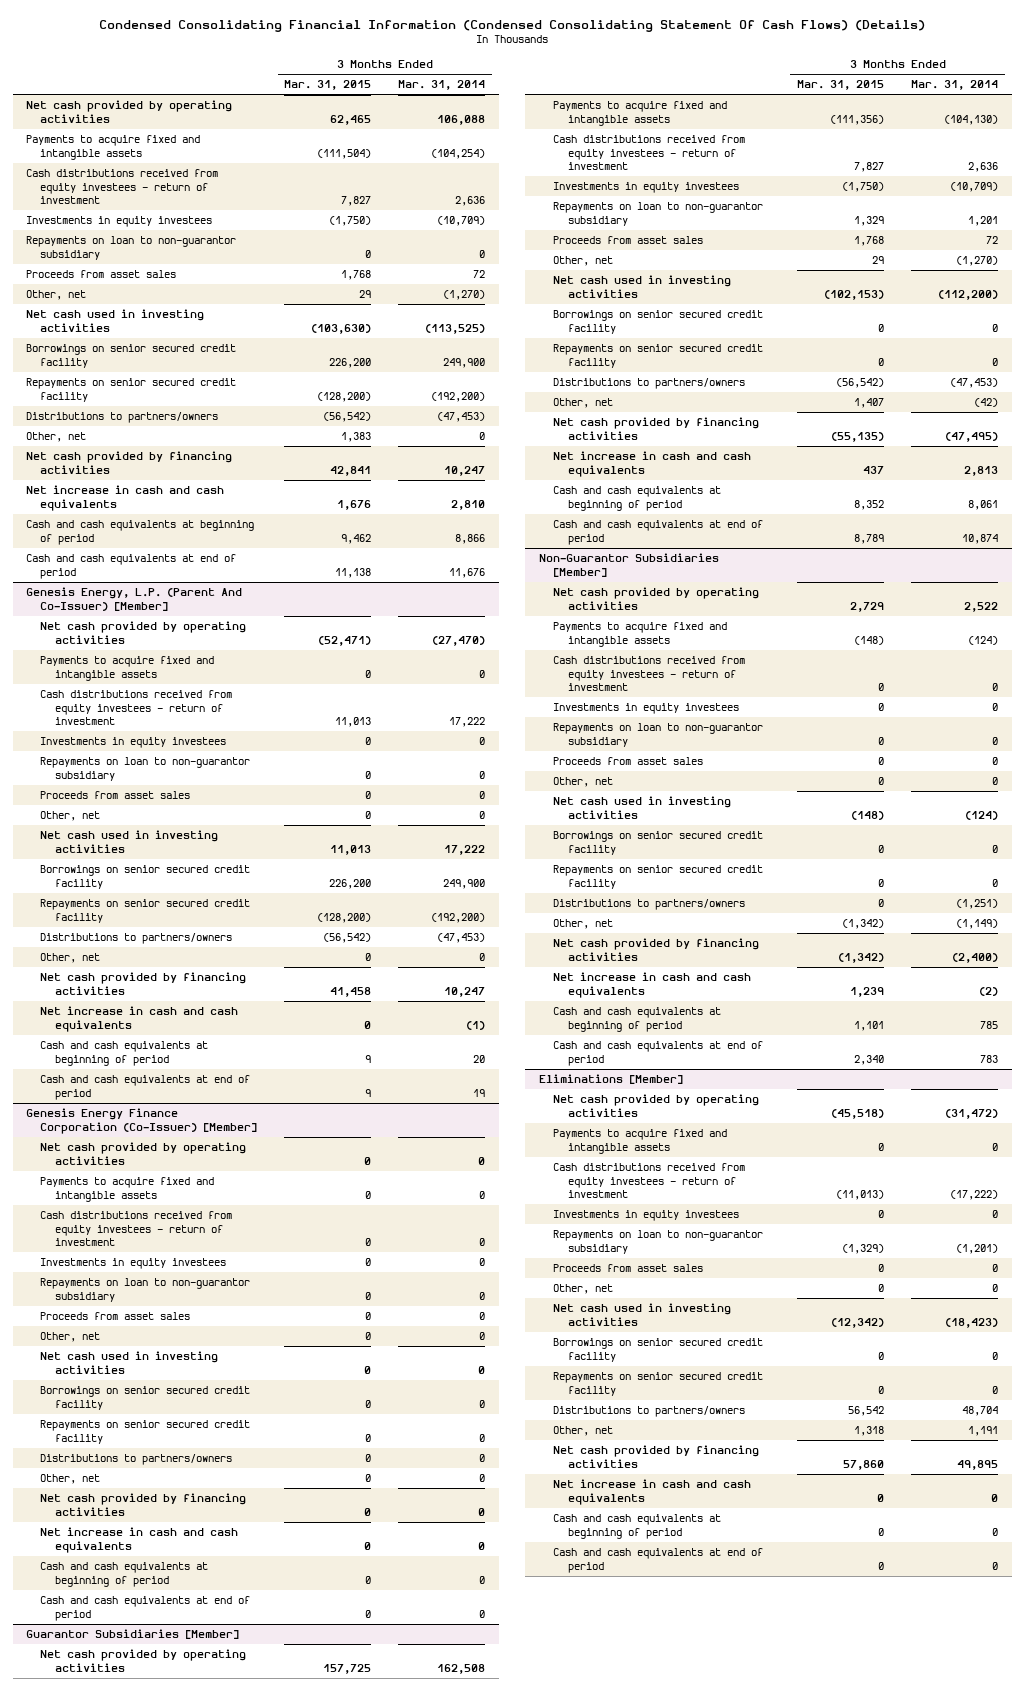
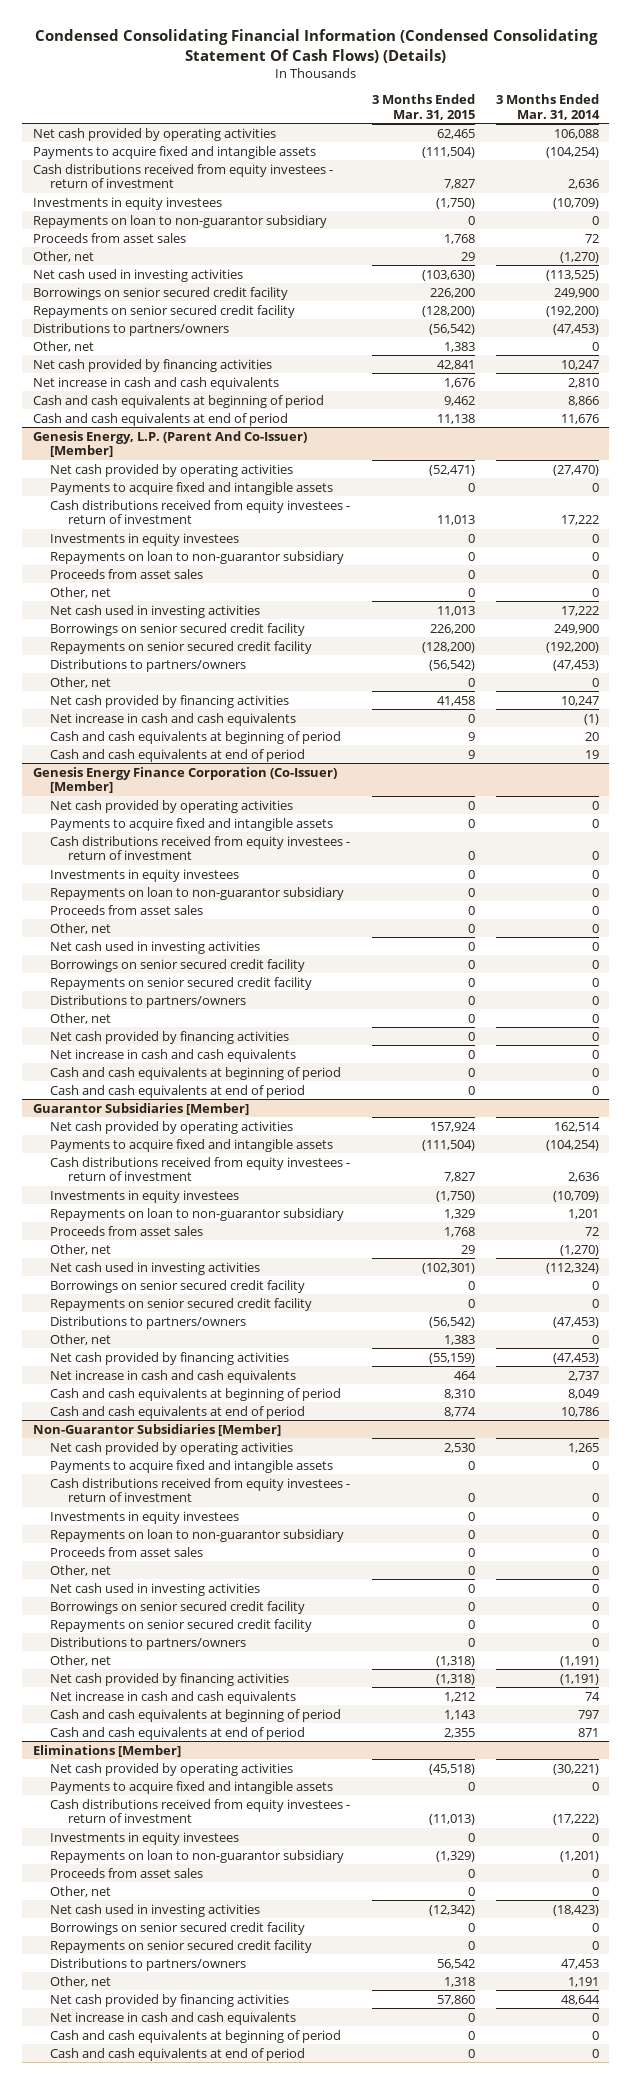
[323,1663,372,1674] 157,725 -> [429,1121,476,1132] 157,924
[437,1663,486,1674] 162,508 -> [553,1121,600,1132] 162,514
[830,114,885,125] (111,356) -> [421,1139,475,1151] (111,504)
[944,114,999,125] (104,130) -> [545,1139,599,1151] (104,254)
[824,289,885,300] (102,153) -> [421,1262,475,1274] (102,301)
[938,289,999,300] (112,200) -> [545,1262,599,1274] (112,324)
[854,398,885,409] 1,407 -> [443,1334,475,1345] 1,383
[974,398,999,408] (42) -> [591,1334,599,1344] 0
[831,431,885,442] (55,135) -> [428,1352,475,1364] (55,159)
[945,431,999,442] (47,495) -> [552,1352,599,1364] (47,453)
[863,465,885,474] 437 -> [453,1370,476,1380] 464
[964,465,999,476] 2,813 -> [567,1370,599,1381] 2,737
[854,499,885,510] 8,352 -> [443,1388,475,1399] 8,310
[968,499,999,510] 8,061 -> [567,1388,599,1399] 8,049
[854,533,885,544] 8,789 -> [443,1406,476,1417] 8,774
[962,533,999,544] 10,874 -> [560,1406,599,1417] 10,786
[850,601,885,612] 2,729 -> [443,1442,475,1453] 2,530
[964,601,999,612] 2,522 -> [567,1442,599,1453] 1,265
[854,635,885,645] (148) -> [467,1460,475,1470] 0
[968,635,999,645] (124) -> [591,1460,599,1470] 0
[851,810,885,820] (148) -> [467,1583,475,1593] 0
[965,810,999,820] (124) -> [591,1583,599,1593] 0
[956,899,999,910] (1,251) -> [591,1637,599,1647] 0
[842,919,885,930] (1,342) -> [435,1655,475,1667] (1,318)
[956,919,999,930] (1,149) -> [559,1655,599,1667] (1,191)
[838,952,885,963] (1,342) -> [435,1673,475,1685] (1,318)
[952,952,999,963] (2,400) -> [559,1673,599,1685] (1,191)
[850,986,885,997] 1,239 -> [443,1691,475,1702] 1,212
[979,986,999,996] (2) -> [584,1691,600,1701] 74
[854,1020,885,1031] 1,101 -> [443,1709,475,1720] 1,143
[980,1020,999,1029] 785 -> [577,1709,599,1719] 797
[854,1054,885,1065] 2,340 -> [443,1727,475,1738] 2,355
[980,1054,999,1063] 783 -> [577,1727,599,1737] 871
[945,1108,999,1119] (31,472) -> [552,1763,599,1775] (30,221)
[962,1406,999,1417] 48,704 -> [560,1958,599,1969] 47,453
[957,1459,999,1470] 49,895 -> [560,1994,600,2005] 48,644

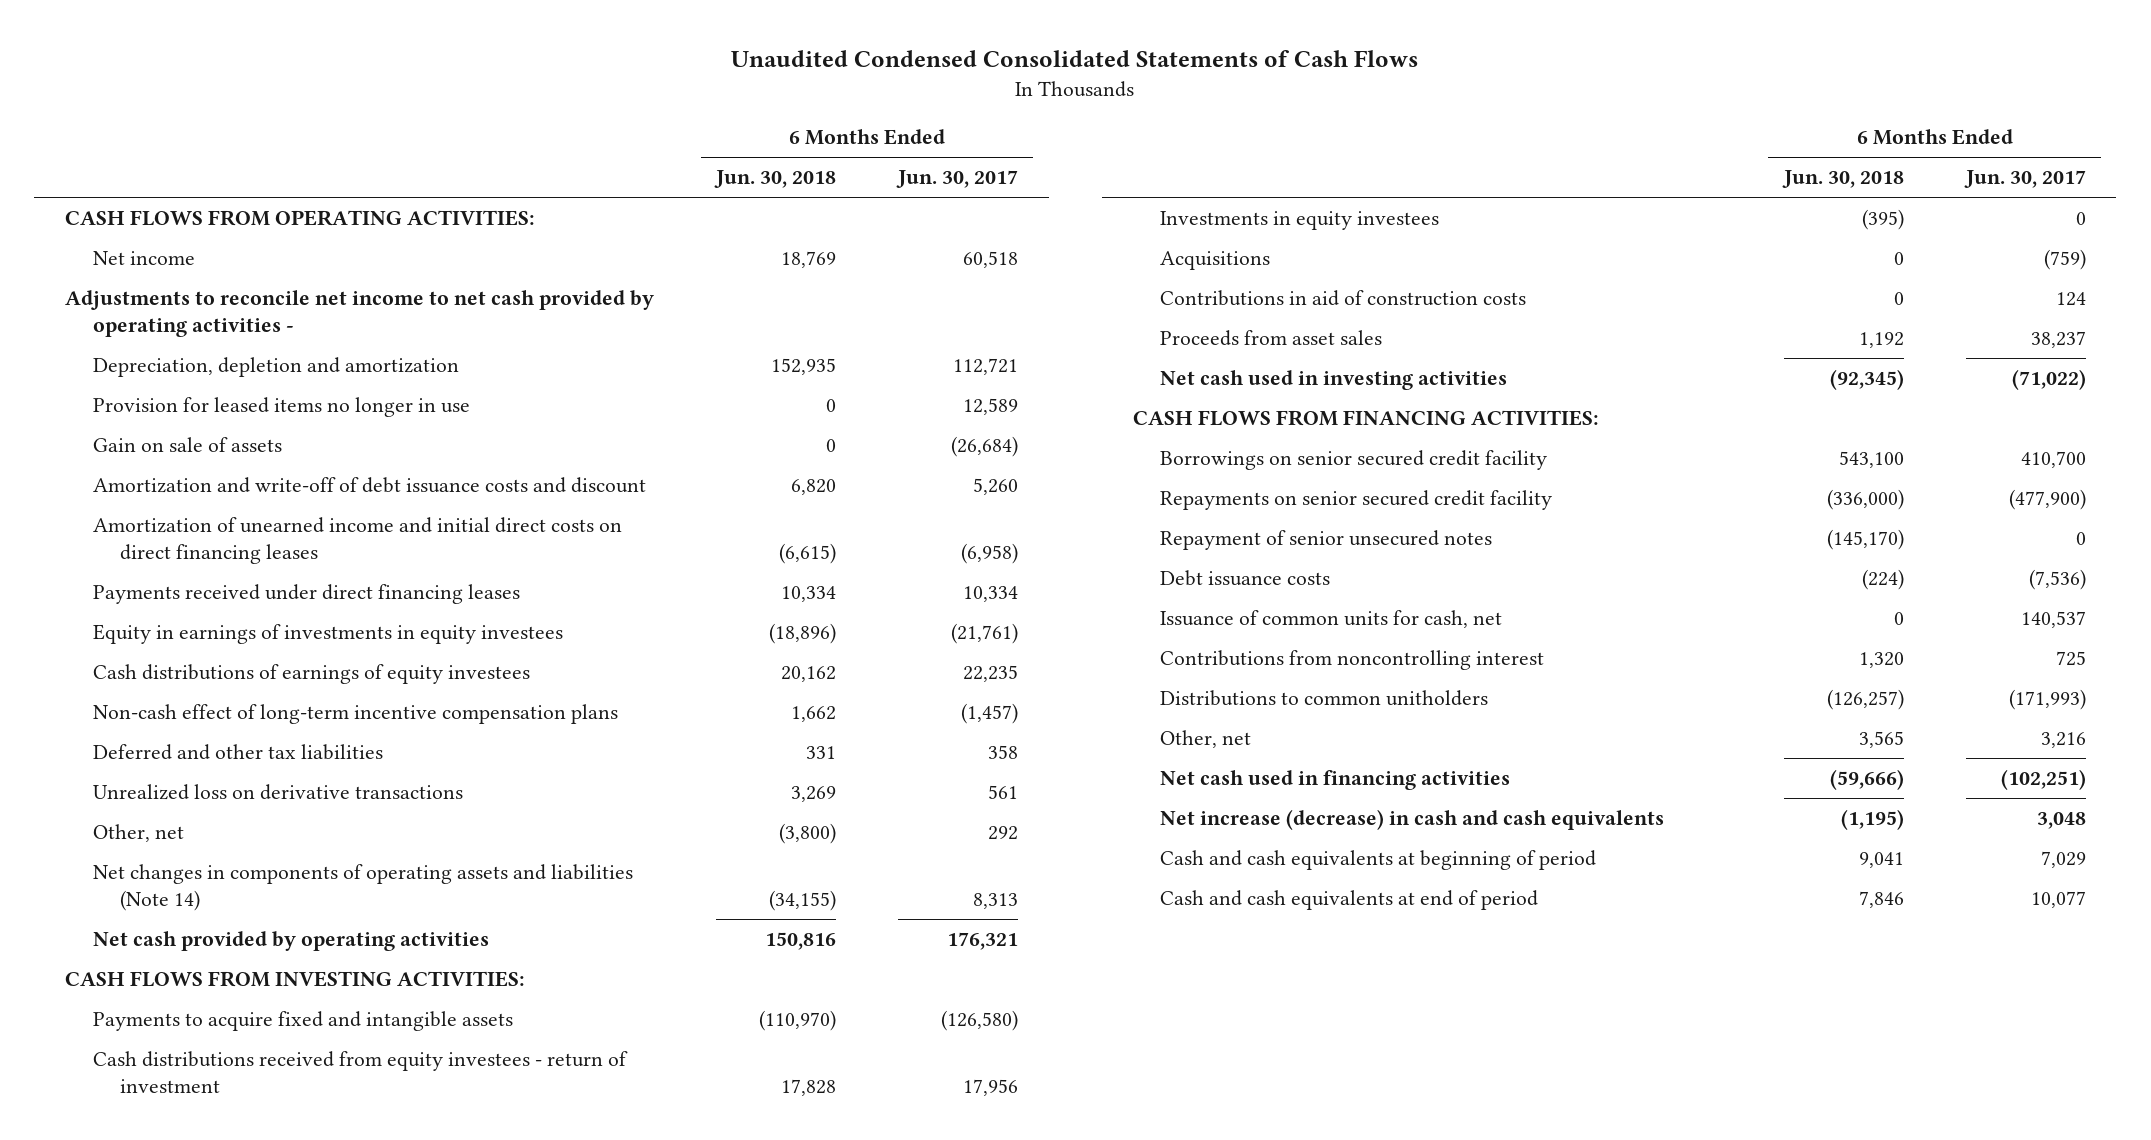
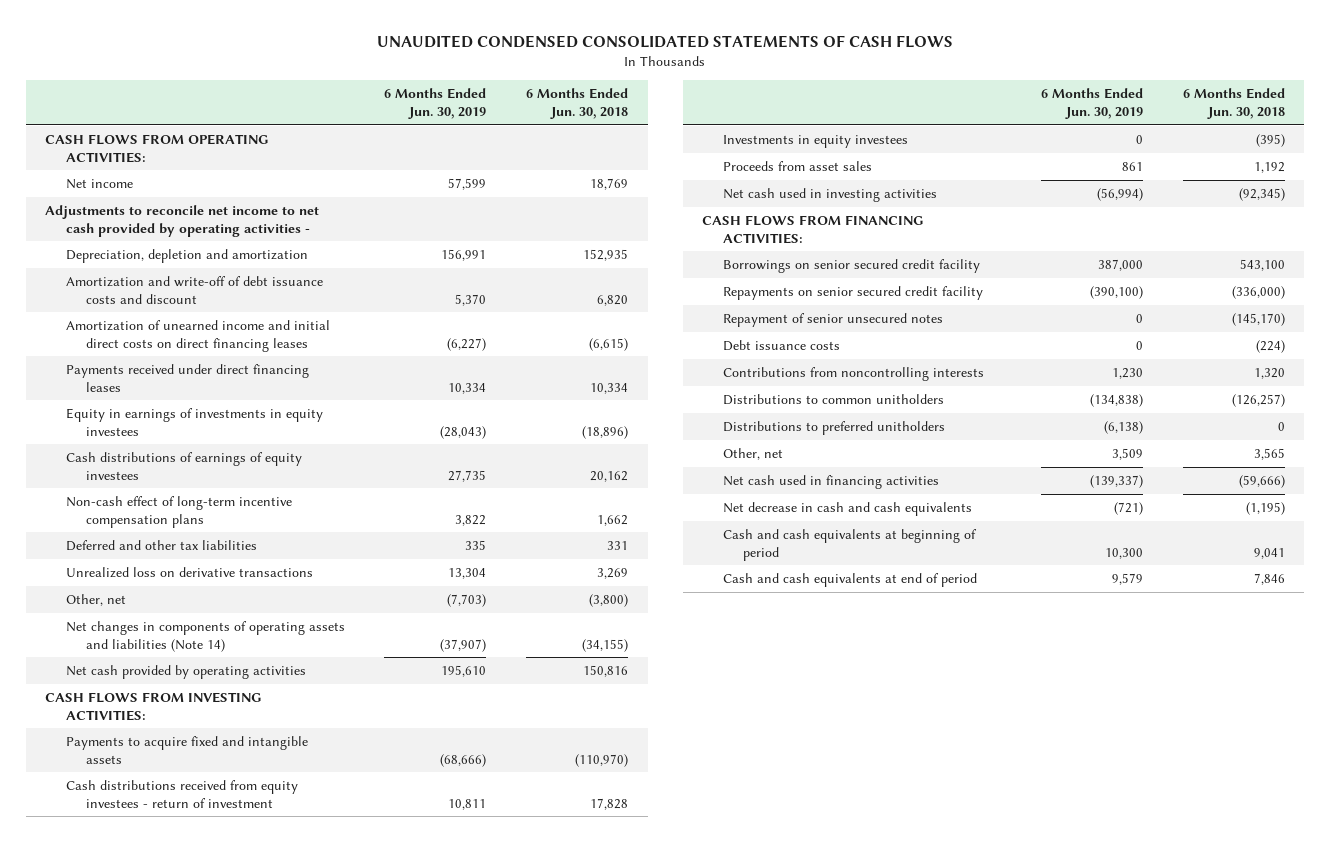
[731,50,1419,68] Unaudited Condensed Consolidated Statements of Cash Flows -> [377,35,954,49] UNAUDITED CONDENSED CONSOLIDATED STATEMENTS OF CASH FLOWS
[895,170,1018,189] Jun. 30, 2017 -> none
none -> [384,88,487,119] 6 Months Ended Jun. 30, 2019
[92,396,470,417] Provision for leased items no longer in use -> none
[92,436,282,452] Gain on sale of assets -> none
[1160,250,1271,270] Acquisitions -> none
[1160,289,1527,306] Contributions in aid of construction costs -> none
[1160,609,1503,628] Issuance of common units for cash, net -> none
[1160,649,1545,670] Contributions from noncontrolling interest -> [722,366,984,381] Contributions from noncontrolling interests
none -> [722,420,945,435] Distributions to preferred unitholders
[1160,808,1665,830] Net increase (decrease) in cash and cash equivalents -> [722,501,972,516] Net decrease in cash and cash equivalents

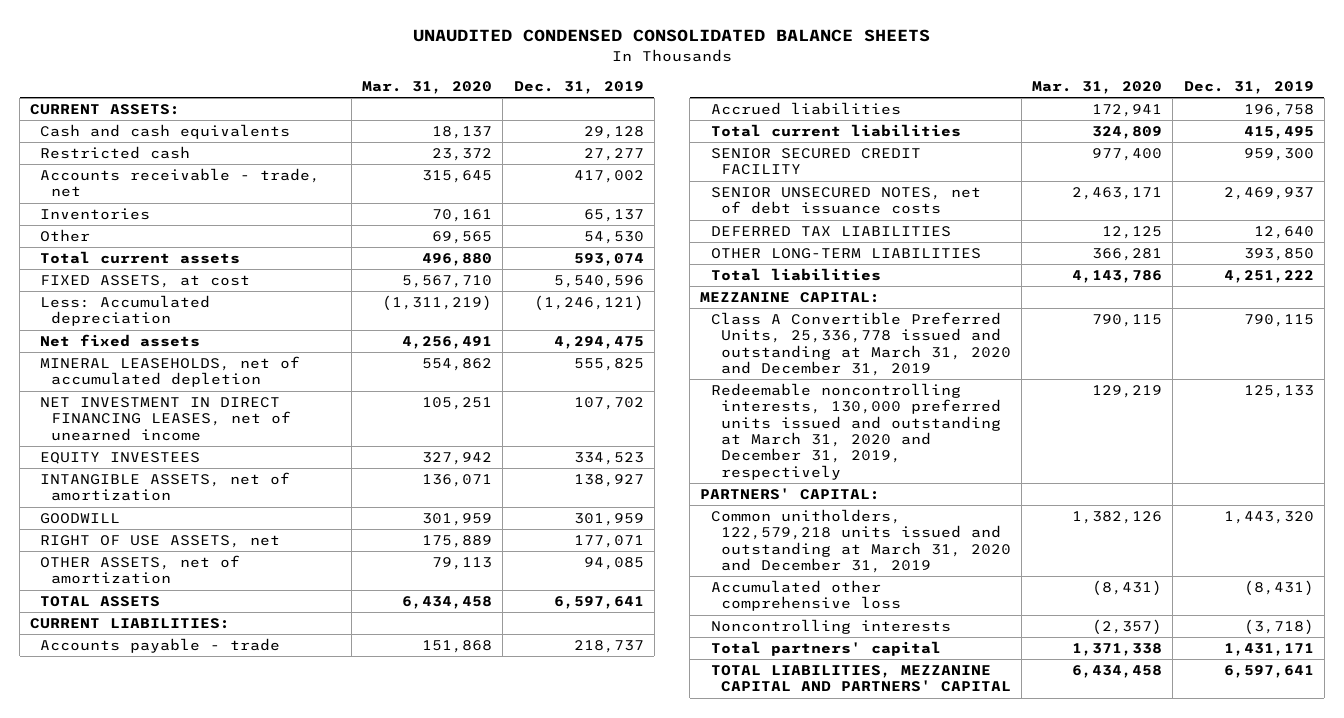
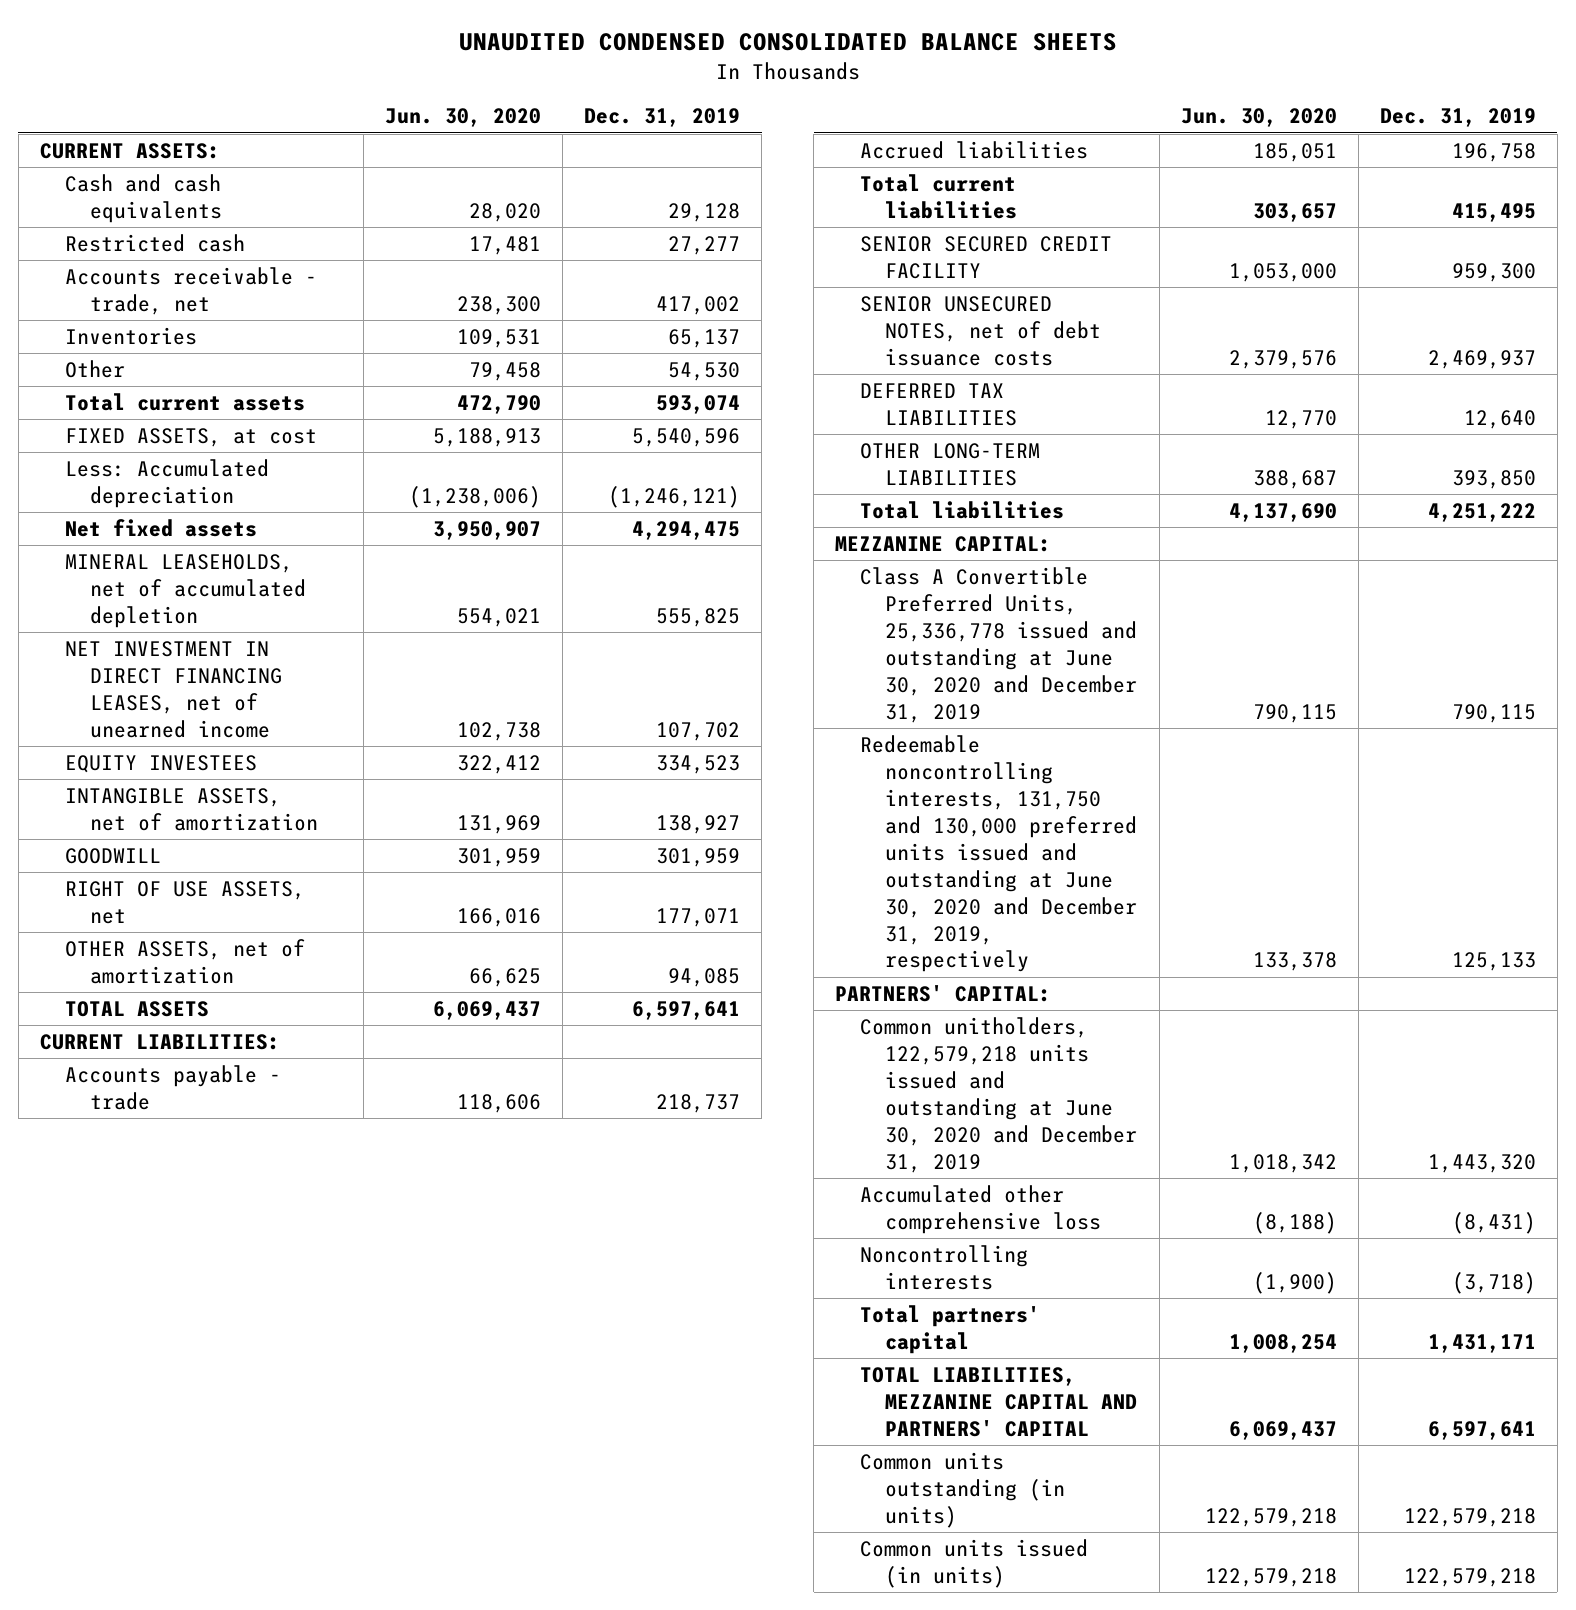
[362,80,493,94] Mar. 31, 2020 -> none
none -> [385,108,542,128] Jun. 30, 2020
[710,312,1011,377] Class A Convertible Preferred Units, 25,336,778 issued and outstanding at March 31, 2020 and December 31, 2019 -> [860,566,1138,723] Class A Convertible Preferred Units, 25,336,778 issued and outstanding at June 30, 2020 and December 31, 2019
[710,383,1001,480] Redeemable noncontrolling interests, 130,000 preferred units issued and outstanding at March 31, 2020 and December 31, 2019, respectively -> [860,734,1138,973] Redeemable noncontrolling interests, 131,750 and 130,000 preferred units issued and outstanding at June 30, 2020 and December 31, 2019, respectively
[710,509,1011,574] Common unitholders, 122,579,218 units issued and outstanding at March 31, 2020 and December 31, 2019 -> [860,1016,1138,1173] Common unitholders, 122,579,218 units issued and outstanding at June 30, 2020 and December 31, 2019
none -> [860,1451,1066,1528] Common units outstanding (in units)
none -> [860,1538,1089,1588] Common units issued (in units)

